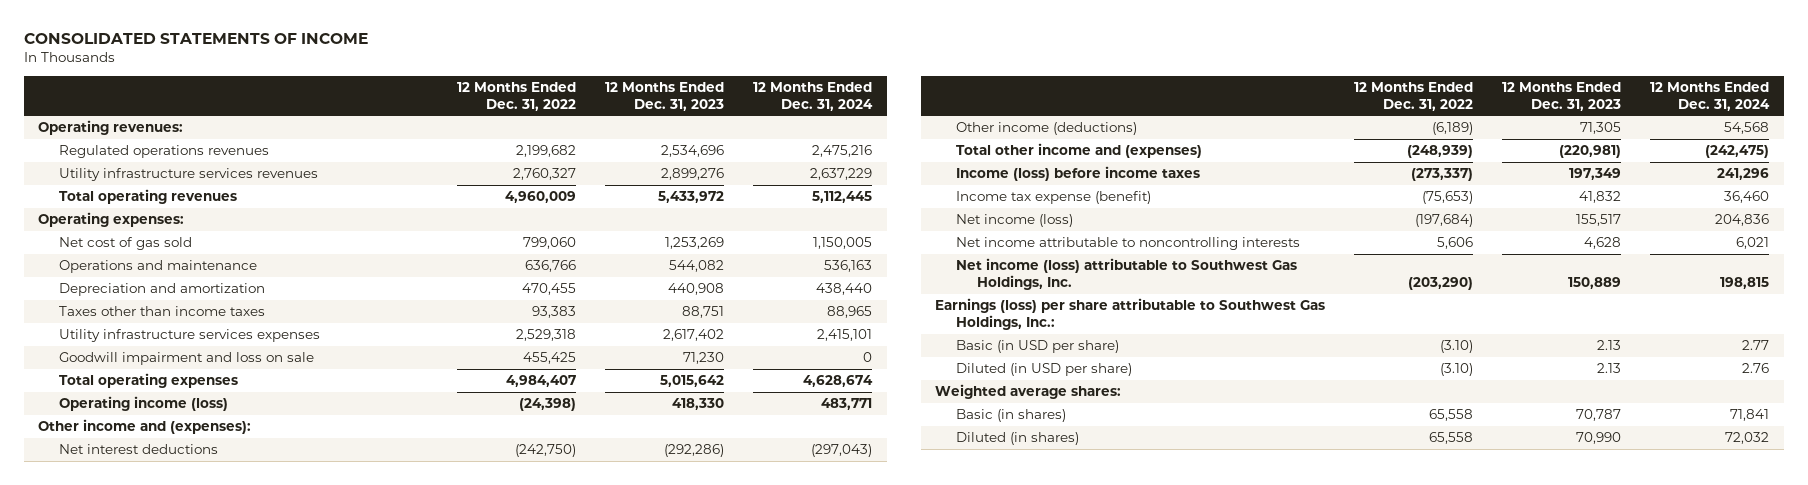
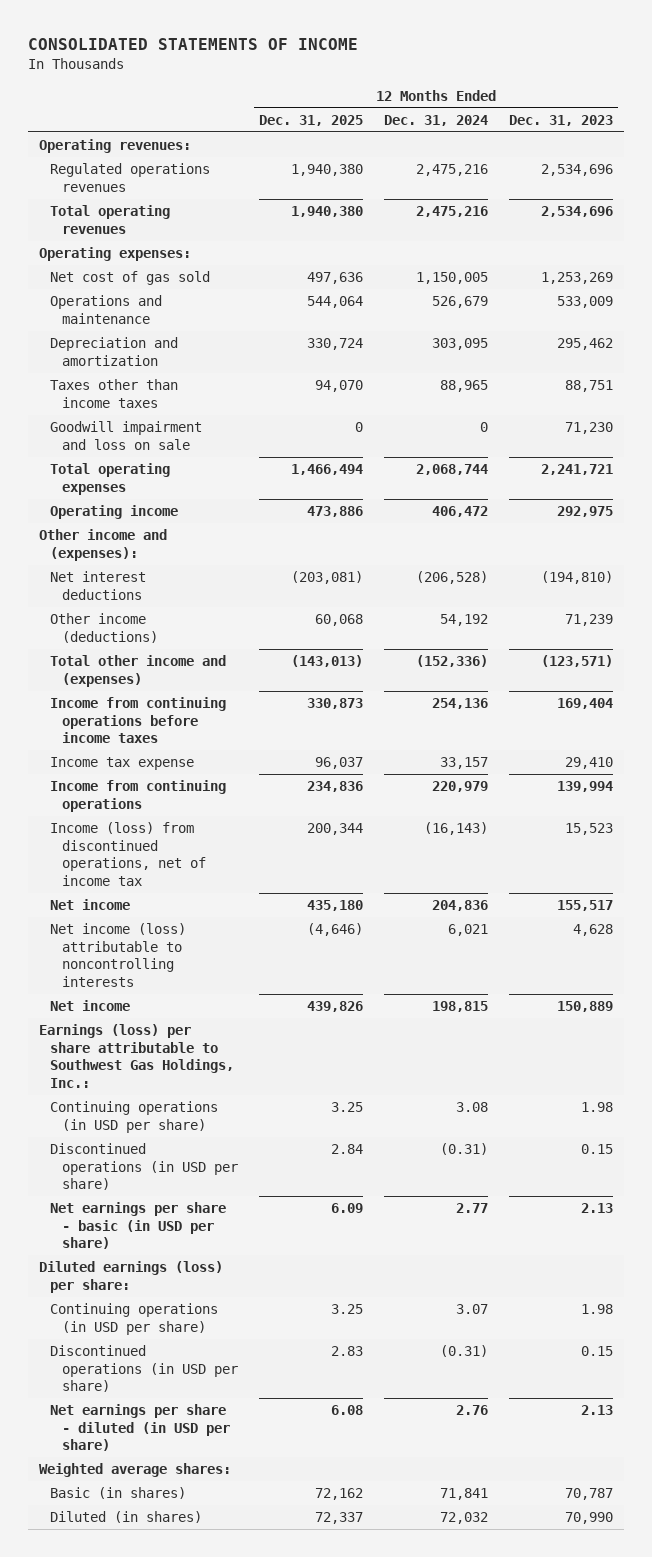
[457,81,577,111] 12 Months Ended Dec. 31, 2022 -> none
none -> [258,114,363,126] Dec. 31, 2025
[58,168,318,182] Utility infrastructure services revenues -> none
[658,191,725,204] 5,433,972 -> [541,206,614,218] 2,534,696
[812,191,873,204] 5,112,445 -> [416,206,489,218] 2,475,216
[669,260,725,273] 544,082 -> [557,296,614,309] 533,009
[824,260,873,273] 536,163 -> [432,296,489,309] 526,679
[668,283,725,296] 440,908 -> [557,338,614,351] 295,462
[816,283,873,296] 438,440 -> [432,338,489,351] 303,095
[58,329,320,343] Utility infrastructure services expenses -> none
[660,375,725,388] 5,015,642 -> [541,464,614,476] 2,241,721
[803,375,874,388] 4,628,674 -> [416,464,489,476] 2,068,744
[58,396,228,412] Operating income (loss) -> [50,505,179,520] Operating income
[672,398,725,411] 418,330 -> [557,506,614,518] 292,975
[821,398,873,411] 483,771 -> [432,506,489,518] 406,472
[664,444,725,458] (292,286) -> [541,571,614,585] (194,810)
[811,444,873,458] (297,043) -> [416,571,489,585] (206,528)
[1580,122,1622,135] 71,305 -> [565,614,614,627] 71,239
[1724,122,1770,135] 54,568 -> [440,614,489,627] 54,192
[1559,145,1622,159] (220,981) -> [541,655,614,668] (123,571)
[1705,145,1770,159] (242,475) -> [416,655,489,668] (152,336)
[955,166,1200,182] Income (loss) before income taxes -> [50,697,227,744] Income from continuing operations before income taxes
[1569,168,1622,181] 197,349 -> [557,698,614,710] 169,404
[1717,168,1770,181] 241,296 -> [432,698,489,710] 254,136
[955,191,1151,205] Income tax expense (benefit) -> [50,757,195,771] Income tax expense
[1579,191,1622,204] 41,832 -> [565,757,614,770] 29,410
[1724,191,1770,204] 36,460 -> [440,757,489,770] 33,157
none -> [50,780,227,812] Income from continuing operations
none -> [50,822,206,886] Income (loss) from discontinued operations, net of income tax
[955,214,1073,228] Net income (loss) -> [50,899,131,911] Net income
[955,237,1300,251] Net income attributable to noncontrolling interests -> [50,923,187,987] Net income (loss) attributable to noncontrolling interests
[955,258,1297,290] Net income (loss) attributable to Southwest Gas Holdings, Inc. -> [50,1000,131,1012] Net income
none -> [50,1101,219,1133] Continuing operations (in USD per share)
none -> [50,1143,238,1191] Discontinued operations (in USD per share)
[955,340,1119,354] Basic (in USD per share) -> [50,1202,227,1250] Net earnings per share - basic (in USD per share)
none -> [39,1261,224,1293] Diluted earnings (loss) per share:
none -> [50,1303,219,1335] Continuing operations (in USD per share)
none -> [50,1345,238,1393] Discontinued operations (in USD per share)
[955,363,1132,377] Diluted (in USD per share) -> [50,1404,230,1452] Net earnings per share - diluted (in USD per share)

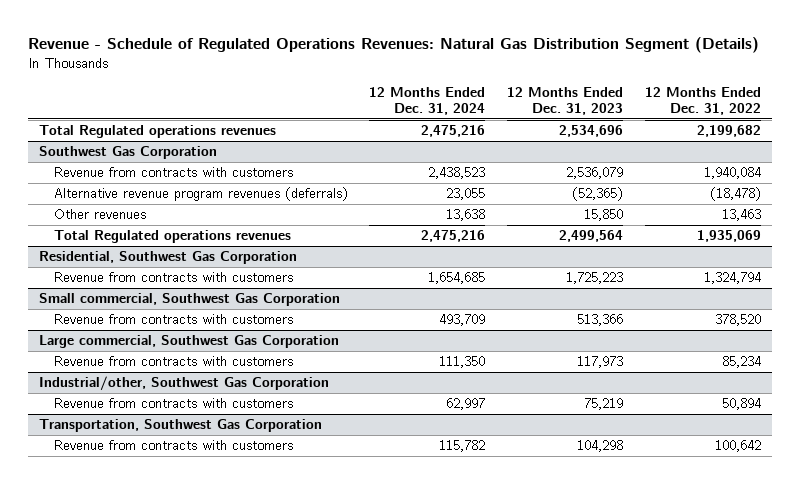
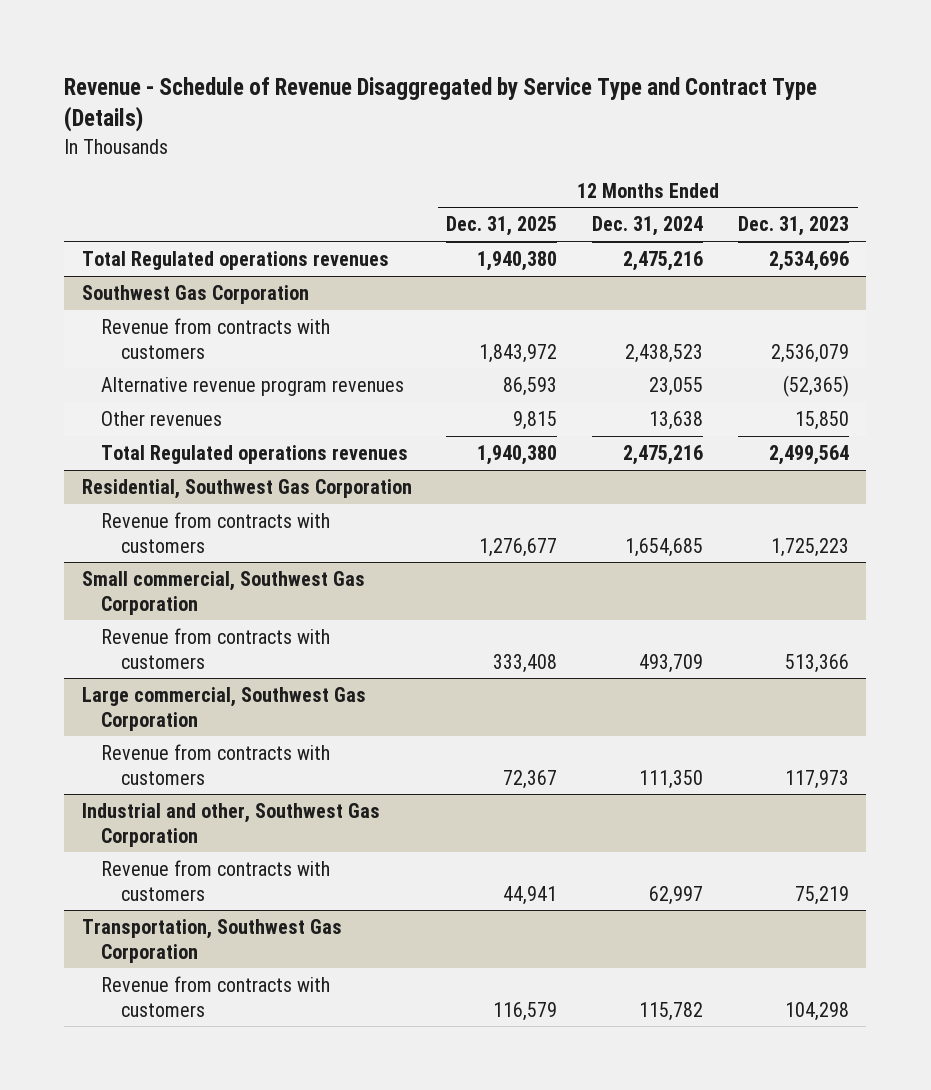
[27,37,759,54] Revenue - Schedule of Regulated Operations Revenues: Natural Gas Distribution Segment (Details) -> [64,77,818,133] Revenue - Schedule of Revenue Disaggregated by Service Type and Contract Type (Details)
[645,87,762,116] 12 Months Ended Dec. 31, 2022 -> none
none -> [446,216,558,237] Dec. 31, 2025
[53,187,348,202] Alternative revenue program revenues (deferrals) -> [101,377,405,397] Alternative revenue program revenues
[38,376,329,392] Industrial/other, Southwest Gas Corporation -> [81,803,380,847] Industrial and other, Southwest Gas Corporation

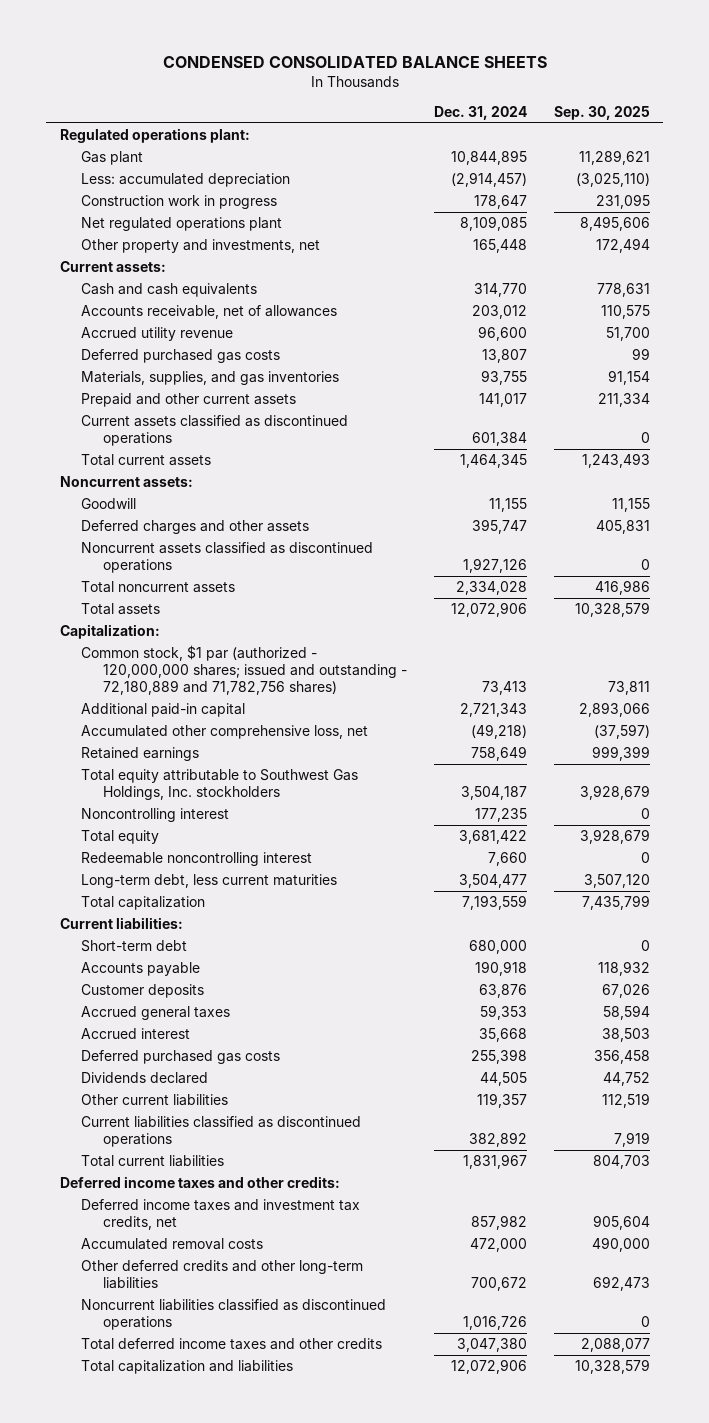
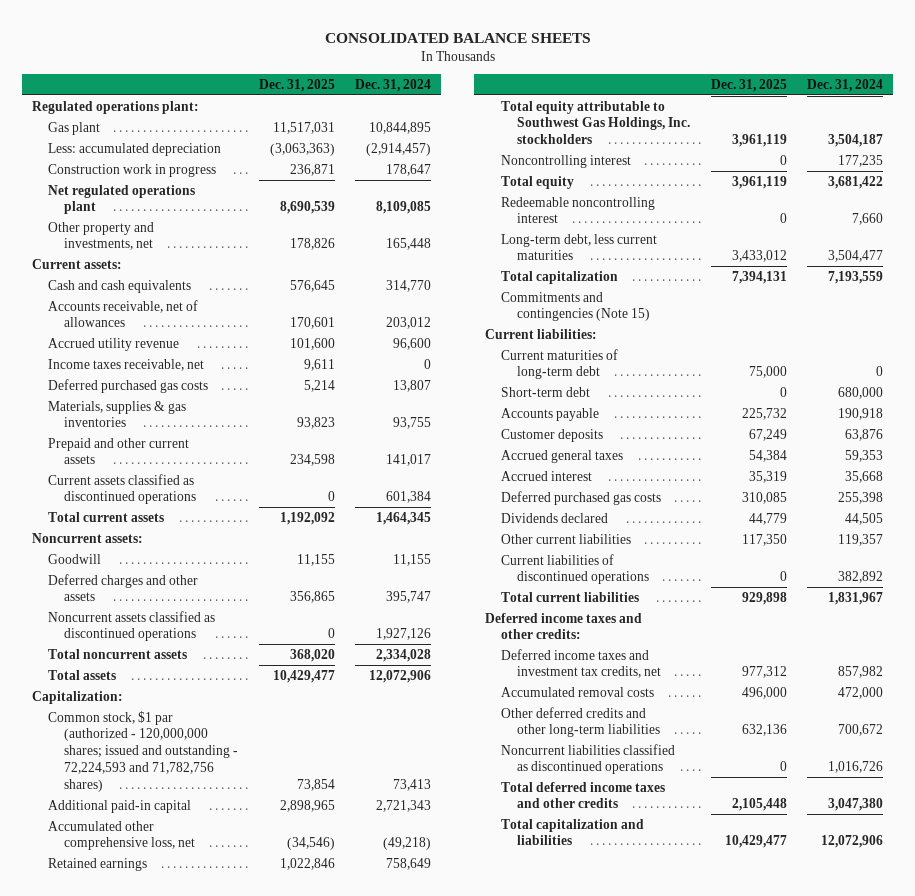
[162,55,547,68] CONDENSED CONSOLIDATED BALANCE SHEETS -> [324,32,591,43] CONSOLIDATED BALANCE SHEETS
[553,105,650,120] Sep. 30, 2025 -> none
none -> [258,78,335,92] Dec. 31, 2025
none -> [48,358,205,371] Income taxes receivable, net
[81,371,340,386] Materials, supplies, and gas inventories -> [48,400,187,428] Materials, supplies & gas inventories
[81,645,407,696] Common stock, $1 par (authorized - 120,000,000 shares; issued and outstanding - 72,180,889 and 71,782,756 shares) -> [48,710,239,792] Common stock, $1 par (authorized - 120,000,000 shares; issued and outstanding - 72,224,593 and 71,782,756 shares)
none -> [500,291,650,322] Commitments and contingencies (Note 15)
none -> [500,348,618,380] Current maturities of long-term debt
[81,1116,362,1148] Current liabilities classified as discontinued operations -> [500,553,649,585] Current liabilities of discontinued operations

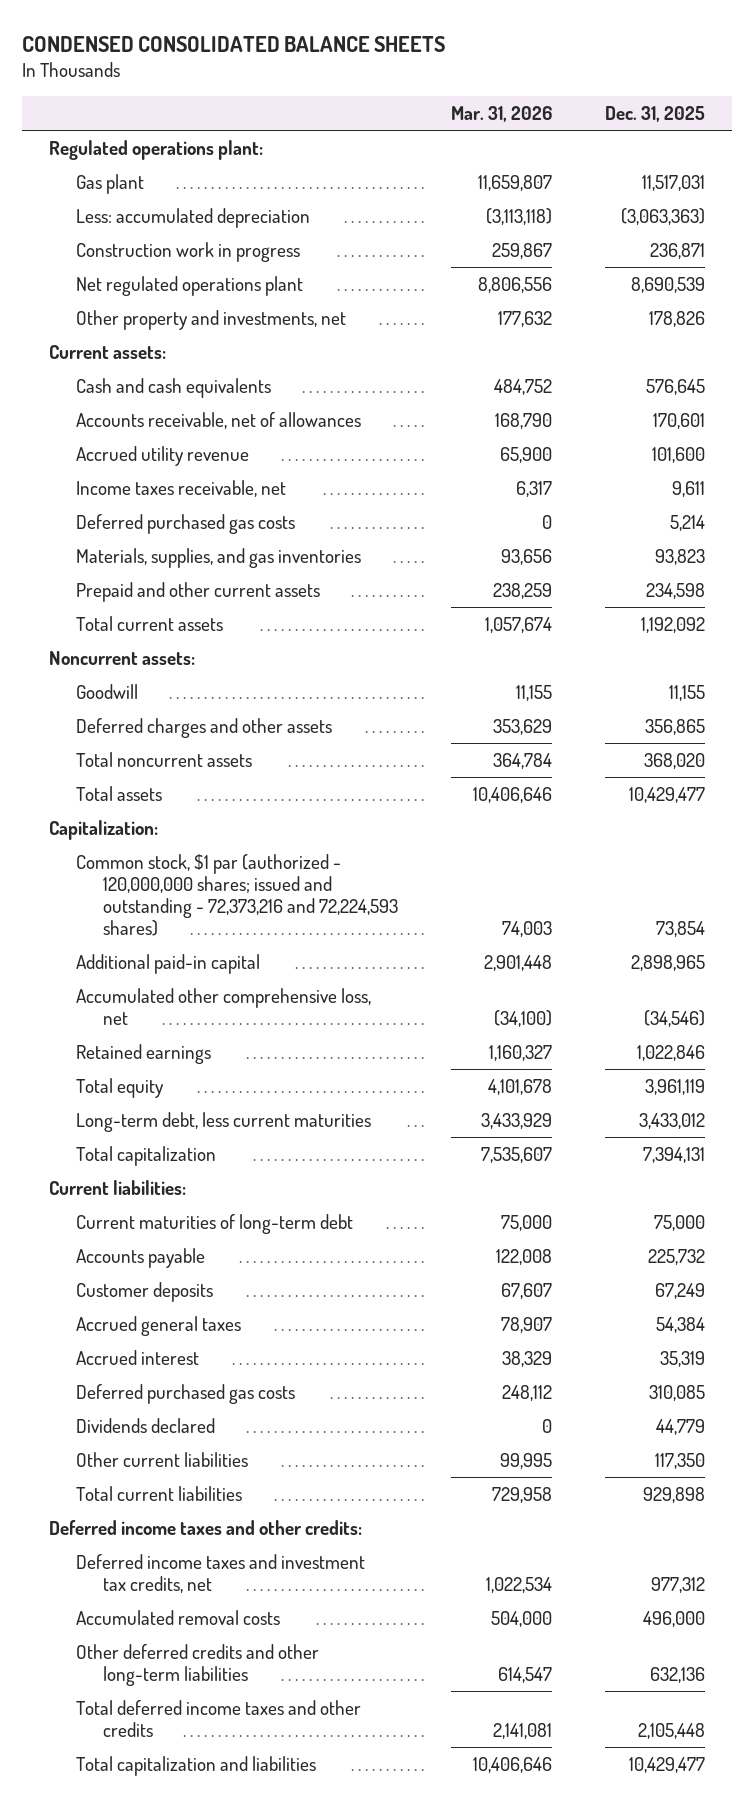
[324,32,591,43] CONSOLIDATED BALANCE SHEETS -> [21,35,445,52] CONDENSED CONSOLIDATED BALANCE SHEETS
[354,78,431,92] Dec. 31, 2024 -> none
none -> [450,106,552,123] Mar. 31, 2026
[48,400,187,428] Materials, supplies & gas inventories -> [75,547,361,568] Materials, supplies, and gas inventories
[48,473,197,505] Current assets classified as discontinued operations -> none
[48,610,216,642] Noncurrent assets classified as discontinued operations -> none
[48,710,239,792] Common stock, $1 par (authorized - 120,000,000 shares; issued and outstanding - 72,224,593 and 71,782,756 shares) -> [75,853,398,937] Common stock, $1 par (authorized - 120,000,000 shares; issued and outstanding - 72,373,216 and 72,224,593 shares)
[500,100,690,145] Total equity attributable to Southwest Gas Holdings, Inc. stockholders -> none
[500,154,631,168] Noncontrolling interest -> none
[500,196,655,224] Redeemable noncontrolling interest -> none
[500,291,650,322] Commitments and contingencies (Note 15) -> none
[500,386,590,397] Short-term debt -> none
[500,553,649,585] Current liabilities of discontinued operations -> none
[500,743,675,775] Noncurrent liabilities classified as discontinued operations -> none

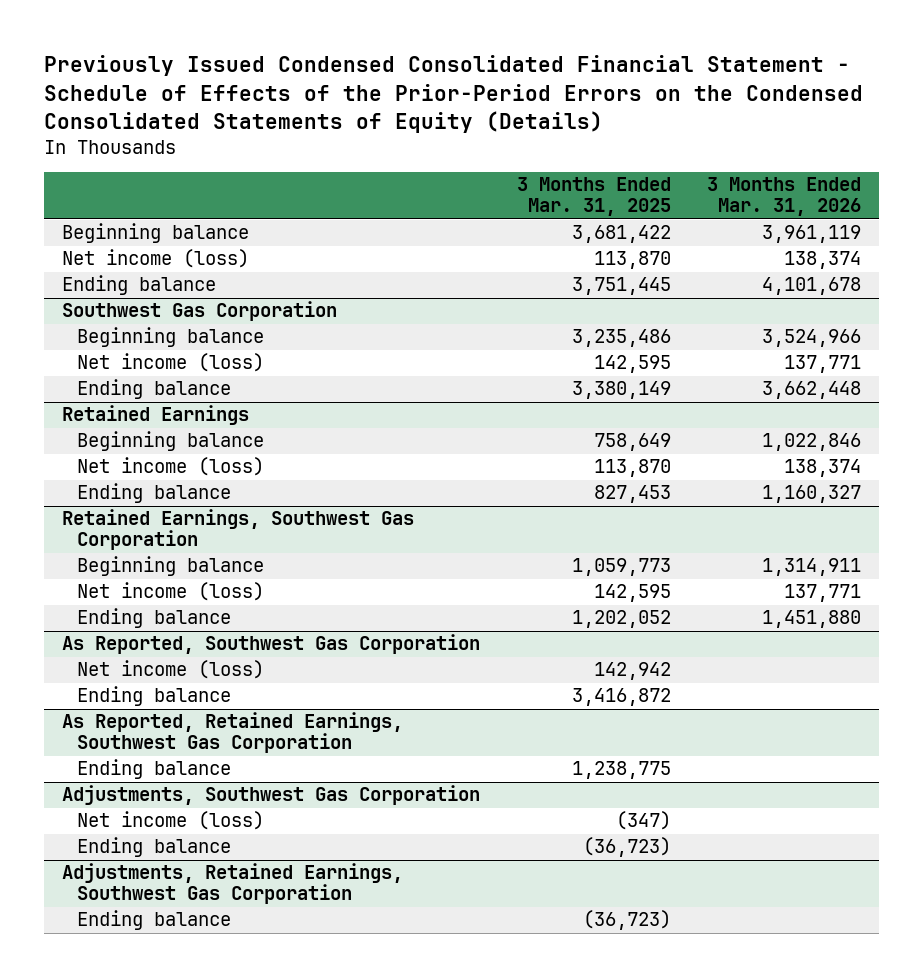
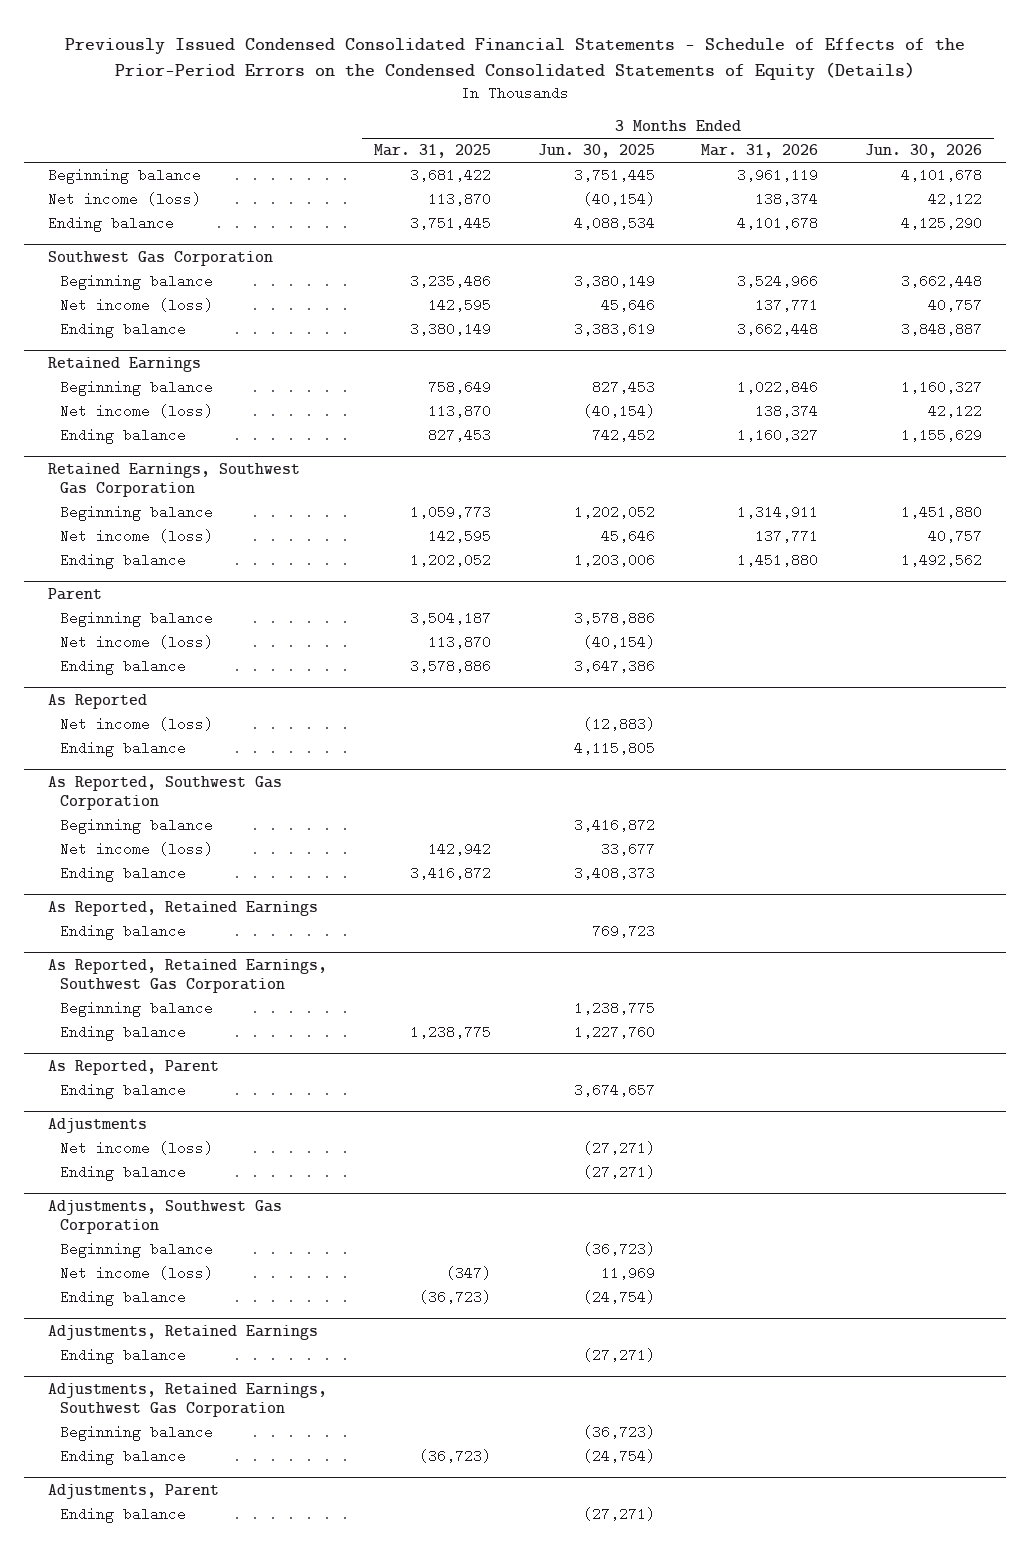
[43,55,863,134] Previously Issued Condensed Consolidated Financial Statement - Schedule of Effects of the Prior-Period Errors on the Condensed Consolidated Statements of Equity (Details) -> [65,38,966,80] Previously Issued Condensed Consolidated Financial Statements - Schedule of Effects of the Prior-Period Errors on the Condensed Consolidated Statements of Equity (Details)
none -> [537,144,655,159] Jun. 30, 2025
none -> [865,144,983,159] Jun. 30, 2026
none -> [47,587,102,600] Parent
none -> [60,611,214,628] Beginning balance
none -> [60,635,214,650] Net income (loss)
none -> [60,659,187,676] Ending balance
none -> [47,693,147,709] As Reported
none -> [60,717,214,732] Net income (loss)
none -> [60,741,187,758] Ending balance
none -> [60,818,214,835] Beginning balance
none -> [47,900,318,916] As Reported, Retained Earnings
none -> [60,924,187,941] Ending balance
none -> [60,1001,214,1018] Beginning balance
none -> [47,1059,219,1075] As Reported, Parent
none -> [60,1083,187,1100] Ending balance
none -> [47,1117,147,1133] Adjustments
none -> [60,1141,214,1156] Net income (loss)
none -> [60,1165,187,1182] Ending balance
none -> [60,1242,214,1259] Beginning balance
none -> [47,1324,318,1340] Adjustments, Retained Earnings
none -> [60,1348,187,1365] Ending balance
none -> [60,1425,214,1442] Beginning balance
none -> [47,1483,219,1499] Adjustments, Parent
none -> [60,1507,187,1524] Ending balance

